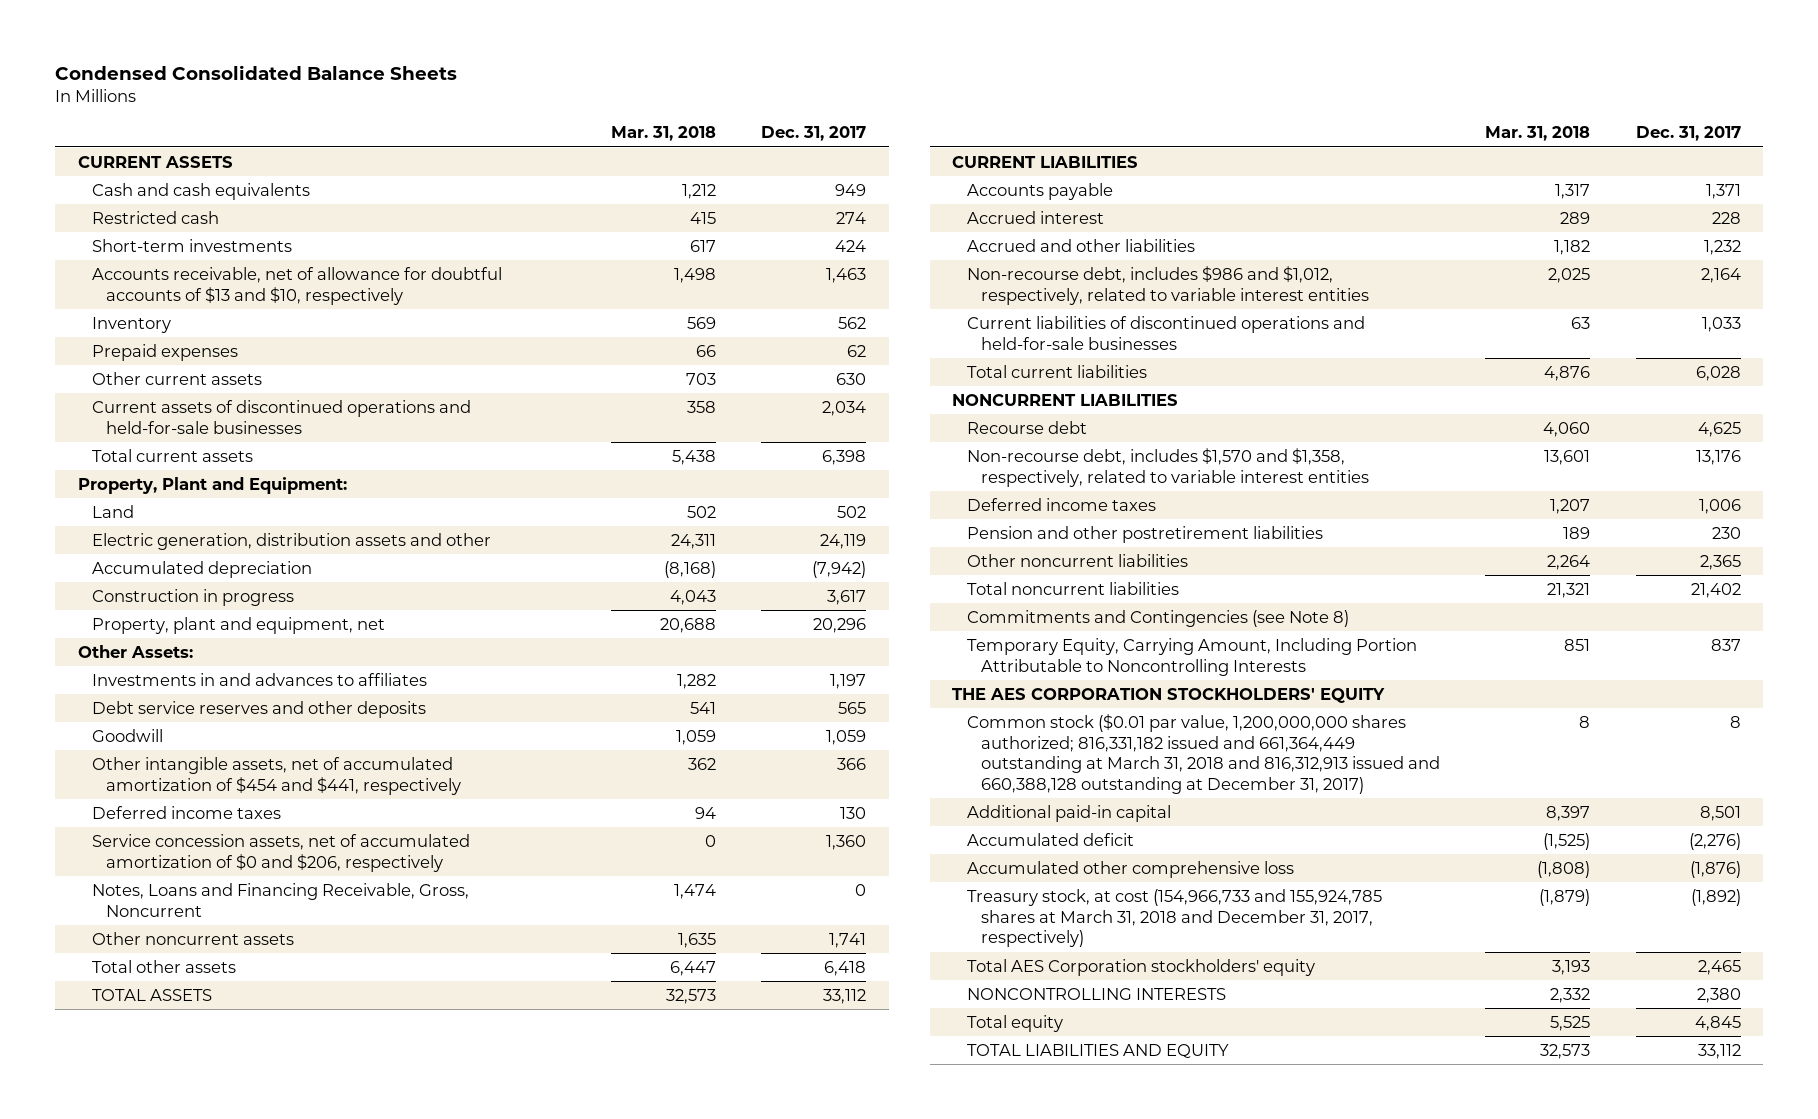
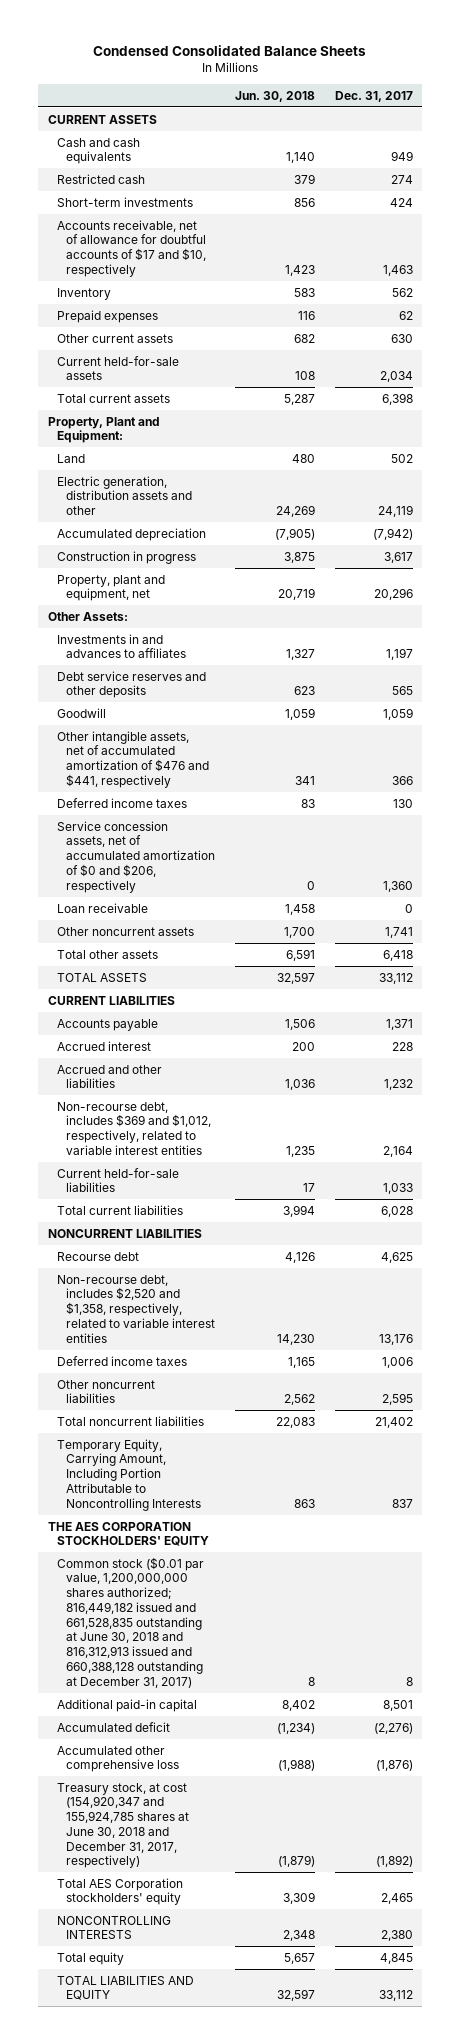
[610,126,716,142] Mar. 31, 2018 -> none
none -> [234,90,315,102] Jun. 30, 2018
[92,266,503,305] Accounts receivable, net of allowance for doubtful accounts of $13 and $10, respectively -> [57,219,207,277] Accounts receivable, net of allowance for doubtful accounts of $17 and $10, respectively
[92,399,472,434] Current assets of discontinued operations and held-for-sale businesses -> [57,355,180,381] Current held-for-sale assets
[92,756,462,795] Other intangible assets, net of accumulated amortization of $454 and $441, respectively -> [57,730,210,788] Other intangible assets, net of accumulated amortization of $476 and $441, respectively
[92,882,470,917] Notes, Loans and Financing Receivable, Gross, Noncurrent -> [57,902,149,913] Loan receivable
[966,265,1369,305] Non-recourse debt, includes $986 and $1,012, respectively, related to variable interest entities -> [57,1101,212,1155] Non-recourse debt, includes $369 and $1,012, respectively, related to variable interest entities
[966,315,1365,350] Current liabilities of discontinued operations and held-for-sale businesses -> [57,1167,180,1193] Current held-for-sale liabilities
[966,447,1369,487] Non-recourse debt, includes $1,570 and $1,358, respectively, related to variable interest entities -> [57,1274,216,1343] Non-recourse debt, includes $2,520 and $1,358, respectively, related to variable interest entities
[966,525,1323,543] Pension and other postretirement liabilities -> none
[1699,554,1741,570] 2,365 -> [381,1393,413,1406] 2,595
[966,609,1349,627] Commitments and Contingencies (see Note 8) -> none
[966,713,1440,794] Common stock ($0.01 par value, 1,200,000,000 shares authorized; 816,331,182 issued and 661,364,449 outstanding at March 31, 2018 and 816,312,913 issued and 660,388,128 outstanding at December 31, 2017) -> [57,1556,205,1688] Common stock ($0.01 par value, 1,200,000,000 shares authorized; 816,449,182 issued and 661,528,835 outstanding at June 30, 2018 and 816,312,913 issued and 660,388,128 outstanding at December 31, 2017)
[966,888,1382,948] Treasury stock, at cost (154,966,733 and 155,924,785 shares at March 31, 2018 and December 31, 2017, respectively) -> [57,1782,190,1869] Treasury stock, at cost (154,920,347 and 155,924,785 shares at June 30, 2018 and December 31, 2017, respectively)

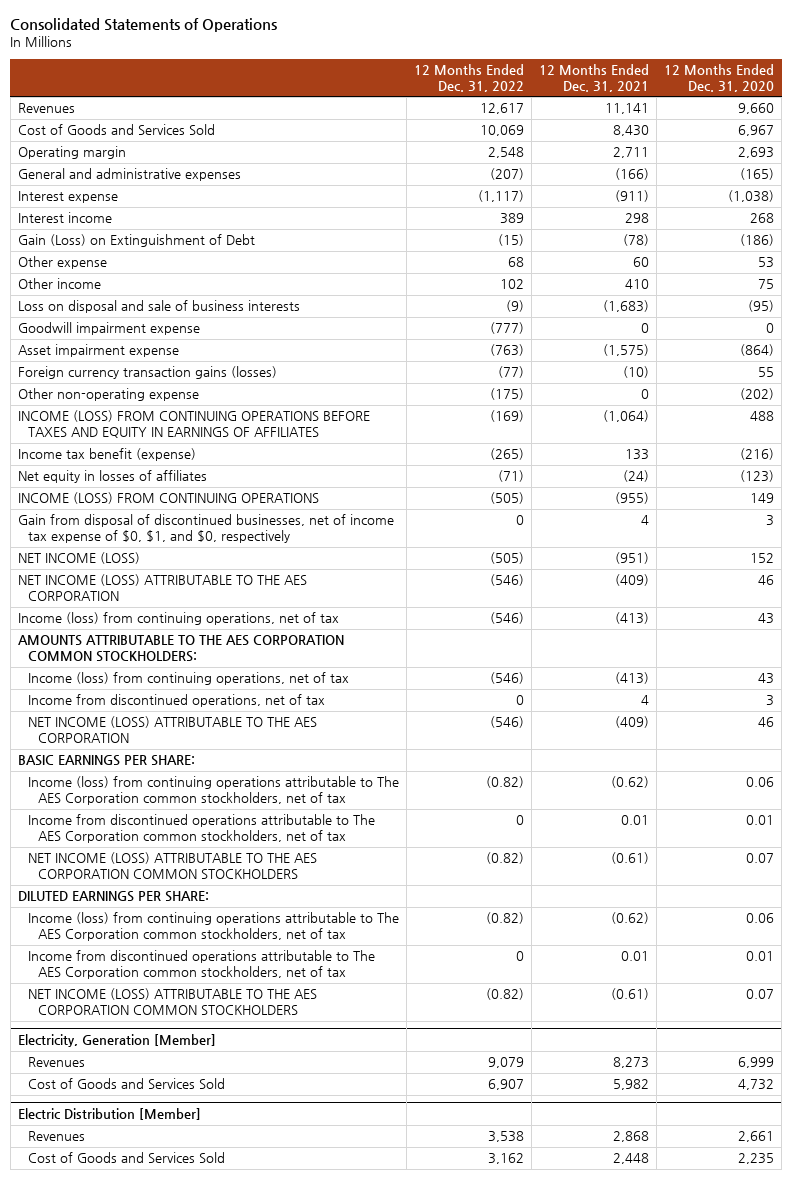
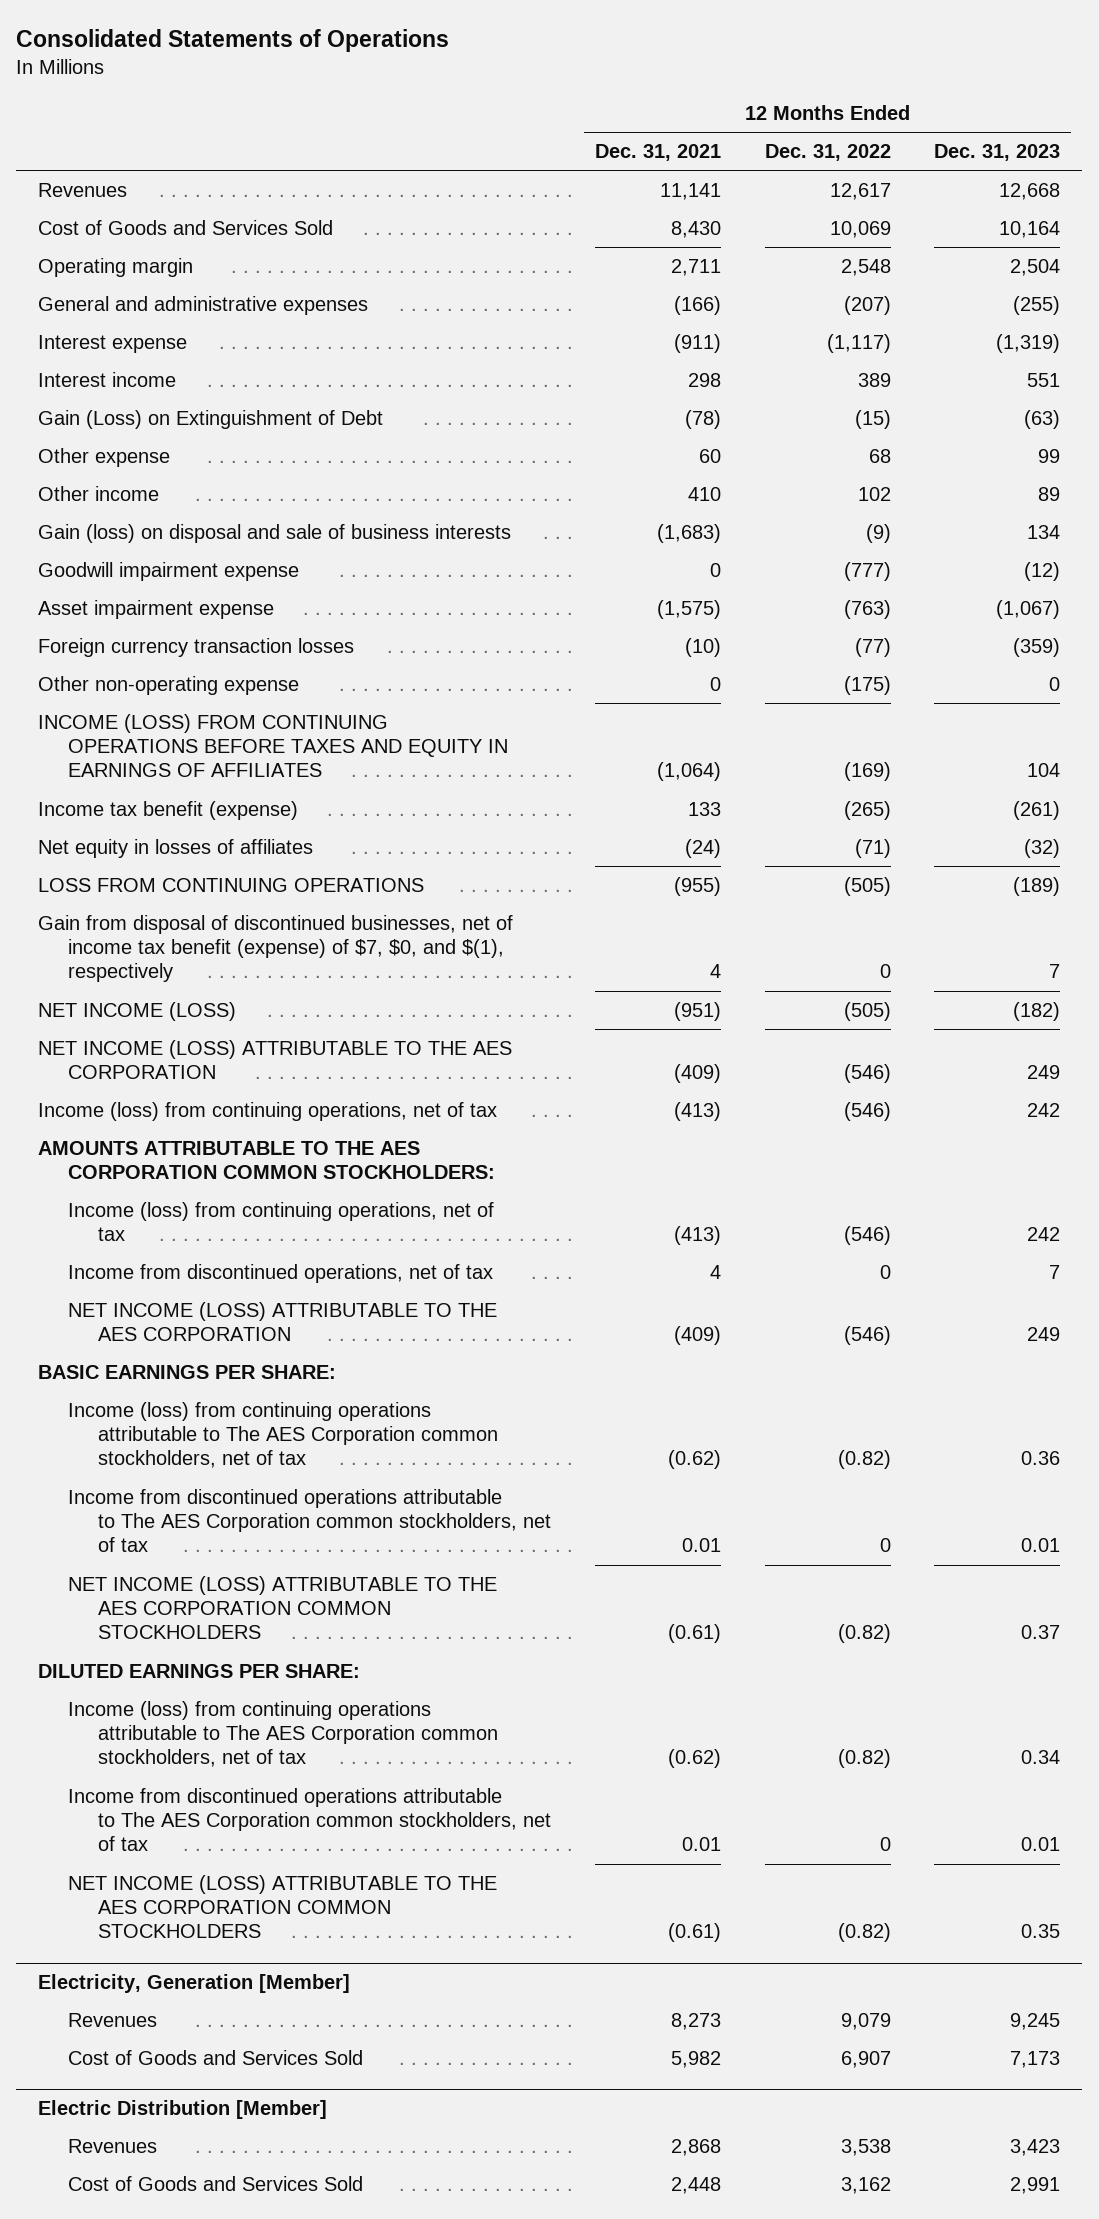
[664,64,775,92] 12 Months Ended Dec. 31, 2020 -> none
none -> [934,143,1061,161] Dec. 31, 2023
[17,300,300,314] Loss on disposal and sale of business interests -> [38,523,512,543] Gain (loss) on disposal and sale of business interests
[17,366,277,380] Foreign currency transaction gains (losses) -> [38,637,355,657] Foreign currency transaction losses
[17,492,319,505] INCOME (LOSS) FROM CONTINUING OPERATIONS -> [38,877,425,892] LOSS FROM CONTINUING OPERATIONS
[17,514,394,543] Gain from disposal of discontinued businesses, net of income tax expense of $0, $1, and $0, respectively -> [38,914,514,983] Gain from disposal of discontinued businesses, net of income tax benefit (expense) of $7, $0, and $(1), respectively

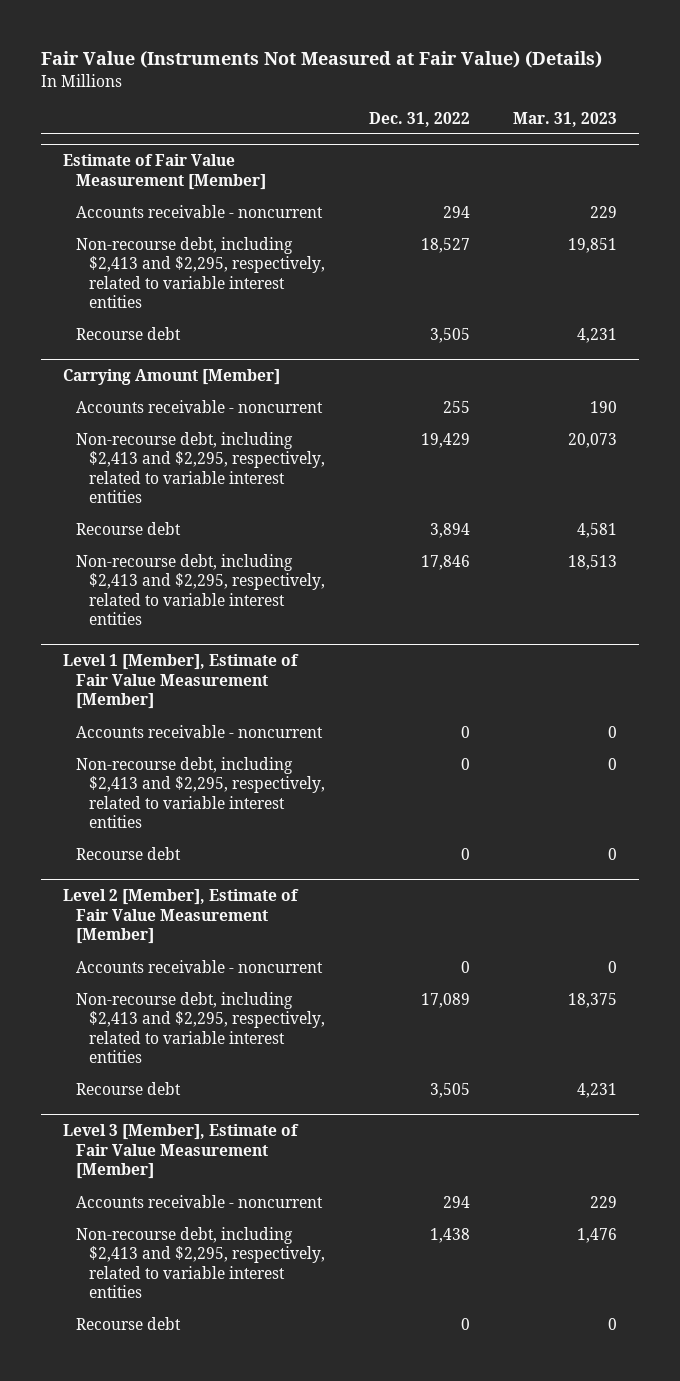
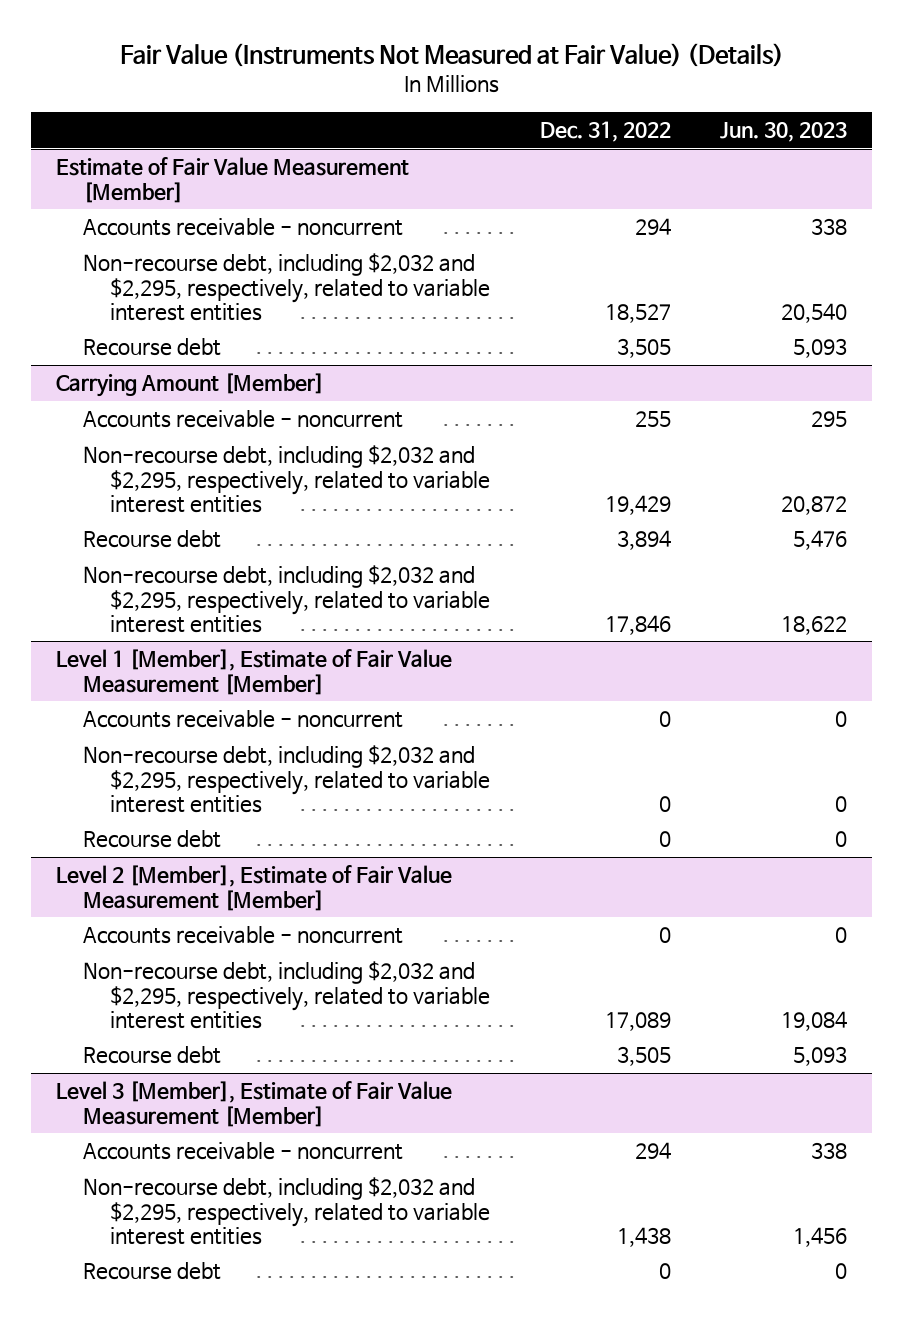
[513,111,618,127] Mar. 31, 2023 -> none
none -> [720,122,848,143] Jun. 30, 2023
[75,236,326,309] Non-recourse debt, including $2,413 and $2,295, respectively, related to variable interest entities -> [83,253,491,321] Non-recourse debt, including $2,032 and $2,295, respectively, related to variable interest entities
[75,431,326,504] Non-recourse debt, including $2,413 and $2,295, respectively, related to variable interest entities -> [83,445,491,513] Non-recourse debt, including $2,032 and $2,295, respectively, related to variable interest entities
[75,553,326,626] Non-recourse debt, including $2,413 and $2,295, respectively, related to variable interest entities -> [83,565,491,633] Non-recourse debt, including $2,032 and $2,295, respectively, related to variable interest entities
[75,756,326,829] Non-recourse debt, including $2,413 and $2,295, respectively, related to variable interest entities -> [83,745,491,813] Non-recourse debt, including $2,032 and $2,295, respectively, related to variable interest entities
[75,991,326,1064] Non-recourse debt, including $2,413 and $2,295, respectively, related to variable interest entities -> [83,961,491,1029] Non-recourse debt, including $2,032 and $2,295, respectively, related to variable interest entities
[75,1226,326,1299] Non-recourse debt, including $2,413 and $2,295, respectively, related to variable interest entities -> [83,1177,491,1245] Non-recourse debt, including $2,032 and $2,295, respectively, related to variable interest entities

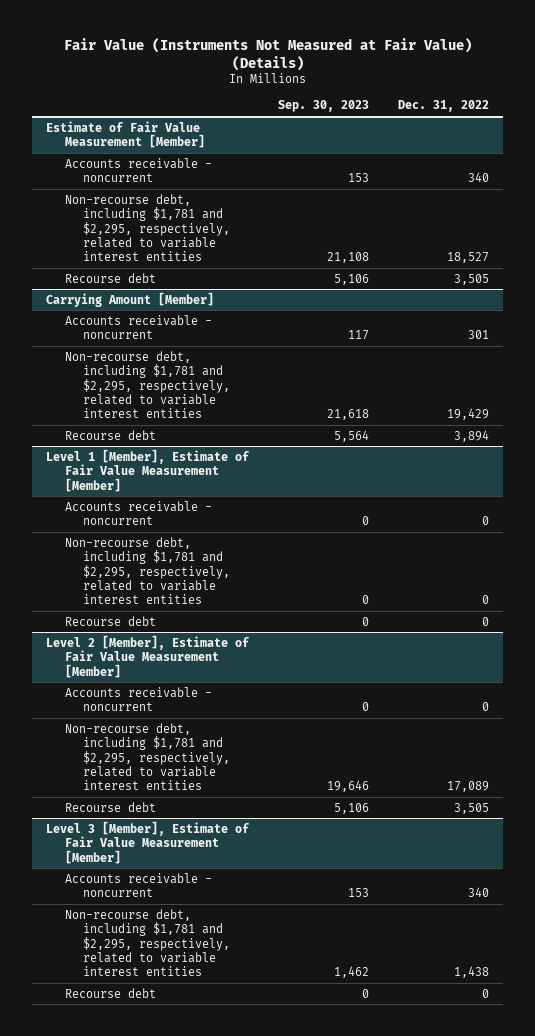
[720,122,848,143] Jun. 30, 2023 -> none
none -> [278,100,370,113] Sep. 30, 2023
[634,218,671,236] 294 -> [468,172,490,183] 340
[83,253,491,321] Non-recourse debt, including $2,032 and $2,295, respectively, related to variable interest entities -> [64,193,231,262] Non-recourse debt, including $1,781 and $2,295, respectively, related to variable interest entities
[634,411,671,428] 255 -> [468,330,490,340] 301
[83,445,491,513] Non-recourse debt, including $2,032 and $2,295, respectively, related to variable interest entities -> [64,350,231,419] Non-recourse debt, including $1,781 and $2,295, respectively, related to variable interest entities
[83,565,491,633] Non-recourse debt, including $2,032 and $2,295, respectively, related to variable interest entities -> none
[83,745,491,813] Non-recourse debt, including $2,032 and $2,295, respectively, related to variable interest entities -> [64,536,231,605] Non-recourse debt, including $1,781 and $2,295, respectively, related to variable interest entities
[83,961,491,1029] Non-recourse debt, including $2,032 and $2,295, respectively, related to variable interest entities -> [64,722,231,791] Non-recourse debt, including $1,781 and $2,295, respectively, related to variable interest entities
[634,1142,671,1160] 294 -> [468,887,490,898] 340
[83,1177,491,1245] Non-recourse debt, including $2,032 and $2,295, respectively, related to variable interest entities -> [64,908,231,977] Non-recourse debt, including $1,781 and $2,295, respectively, related to variable interest entities

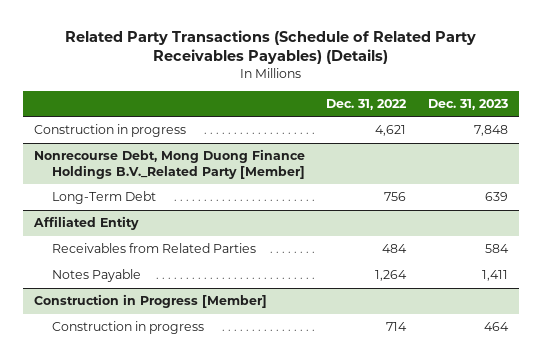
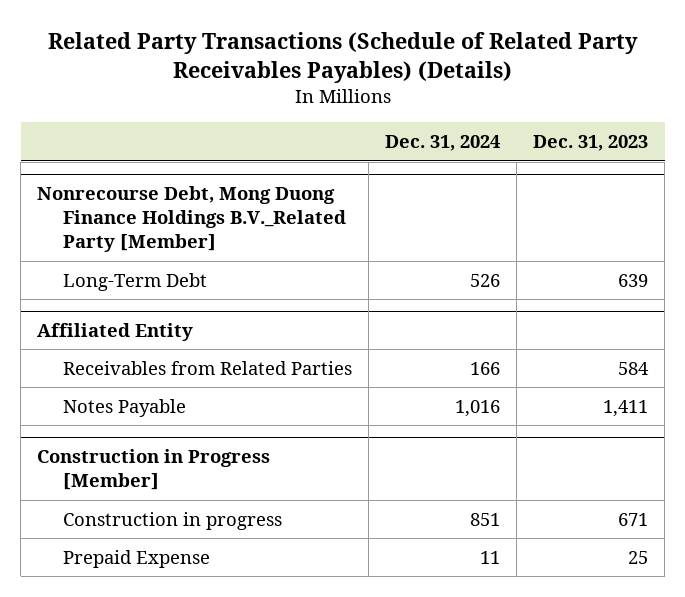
[326,98,408,110] Dec. 31, 2022 -> none
none -> [385,135,501,152] Dec. 31, 2024
[33,124,186,138] Construction in progress -> none
[483,322,509,332] 464 -> [618,512,649,526] 671
none -> [62,549,210,568] Prepaid Expense

